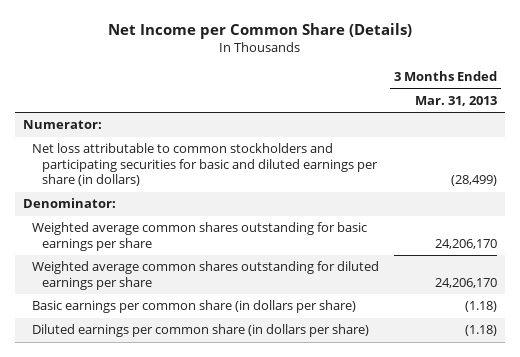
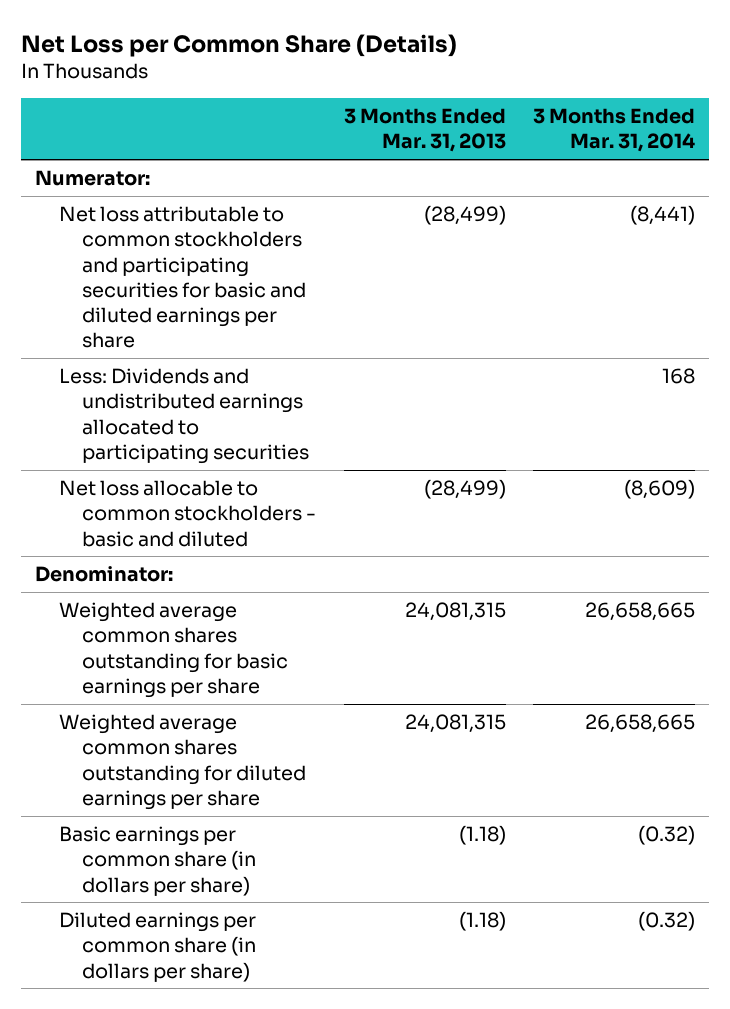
[107,22,412,39] Net Income per Common Share (Details) -> [21,33,458,57] Net Loss per Common Share (Details)
none -> [533,108,696,153] 3 Months Ended Mar. 31, 2014
[32,143,378,187] Net loss attributable to common stockholders and participating securities for basic and diluted earnings per share (in dollars) -> [58,206,307,349] Net loss attributable to common stockholders and participating securities for basic and diluted earnings per share
none -> [58,368,310,464] Less: Dividends and undistributed earnings allocated to participating securities
none -> [58,480,317,547] Net loss allocable to common stockholders - basic and diluted
[435,238,498,249] 24,206,170 -> [404,602,506,622] 24,081,315
[435,277,498,288] 24,206,170 -> [404,714,506,734] 24,081,315

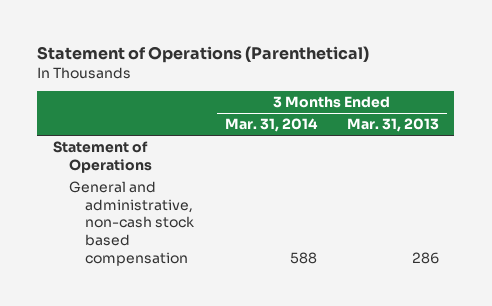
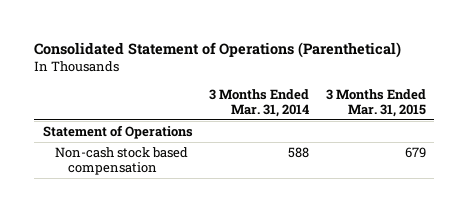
[37,45,370,63] Statement of Operations (Parenthetical) -> [34,42,402,59] Consolidated Statement of Operations (Parenthetical)
[347,118,440,133] Mar. 31, 2013 -> none
none -> [325,89,426,118] 3 Months Ended Mar. 31, 2015
[68,180,195,266] General and administrative, non-cash stock based compensation -> [55,146,189,175] Non-cash stock based compensation

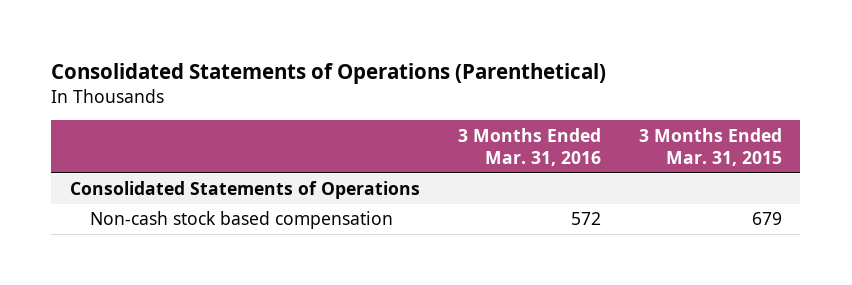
[34,42,402,59] Consolidated Statement of Operations (Parenthetical) -> [51,62,607,84] Consolidated Statements of Operations (Parenthetical)
[209,89,310,118] 3 Months Ended Mar. 31, 2014 -> none
none -> [457,127,601,166] 3 Months Ended Mar. 31, 2016
[42,124,193,139] Statement of Operations -> [70,181,421,200] Consolidated Statements of Operations

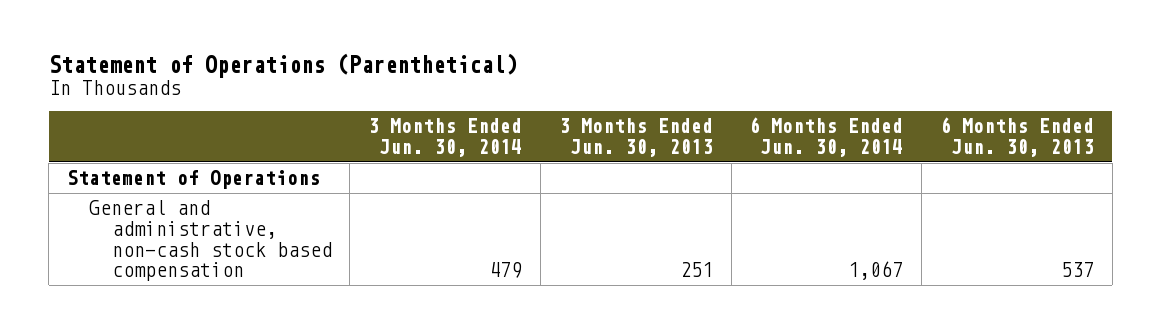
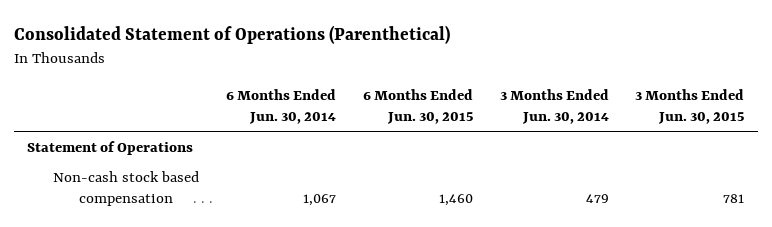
[48,53,517,79] Statement of Operations (Parenthetical) -> [13,25,450,45] Consolidated Statement of Operations (Parenthetical)
[558,118,713,157] 3 Months Ended Jun. 30, 2013 -> none
[939,117,1094,157] 6 Months Ended Jun. 30, 2013 -> none
none -> [362,89,473,125] 6 Months Ended Jun. 30, 2015
none -> [635,89,745,125] 3 Months Ended Jun. 30, 2015
[89,200,332,282] General and administrative, non-cash stock based compensation -> [53,170,200,206] Non-cash stock based compensation

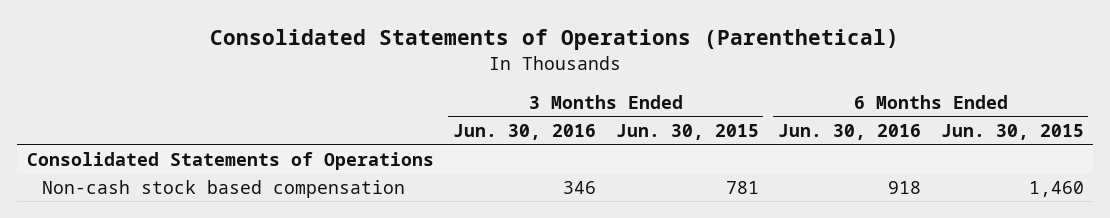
[13,25,450,45] Consolidated Statement of Operations (Parenthetical) -> [210,29,900,51] Consolidated Statements of Operations (Parenthetical)
[226,89,337,125] 6 Months Ended Jun. 30, 2014 -> none
[499,89,609,125] 3 Months Ended Jun. 30, 2014 -> none
none -> [453,123,597,140] Jun. 30, 2016
none -> [778,123,922,140] Jun. 30, 2016
[27,140,194,155] Statement of Operations -> [26,151,434,170] Consolidated Statements of Operations

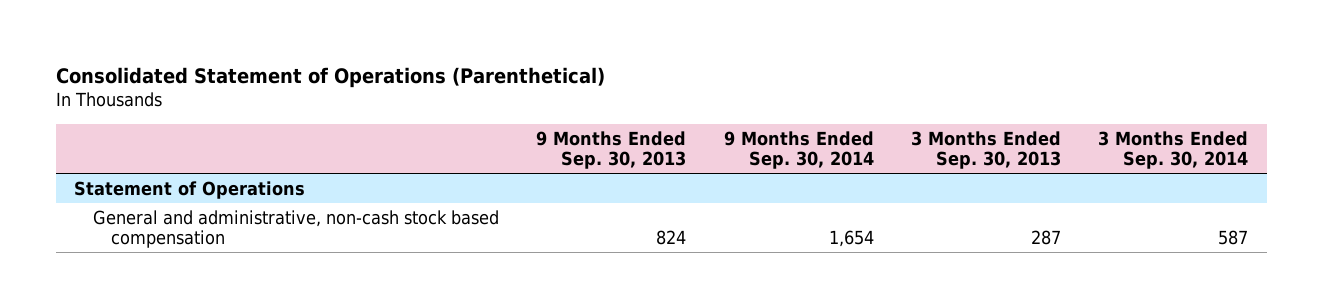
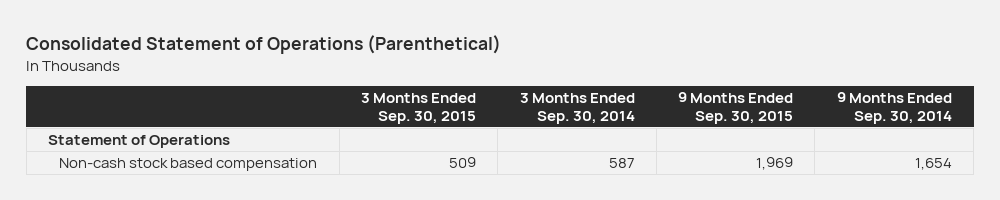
[536,130,687,170] 9 Months Ended Sep. 30, 2013 -> none
[910,130,1061,170] 3 Months Ended Sep. 30, 2013 -> none
none -> [360,92,476,125] 3 Months Ended Sep. 30, 2015
none -> [678,91,794,125] 9 Months Ended Sep. 30, 2015
[92,209,499,249] General and administrative, non-cash stock based compensation -> [59,157,318,171] Non-cash stock based compensation

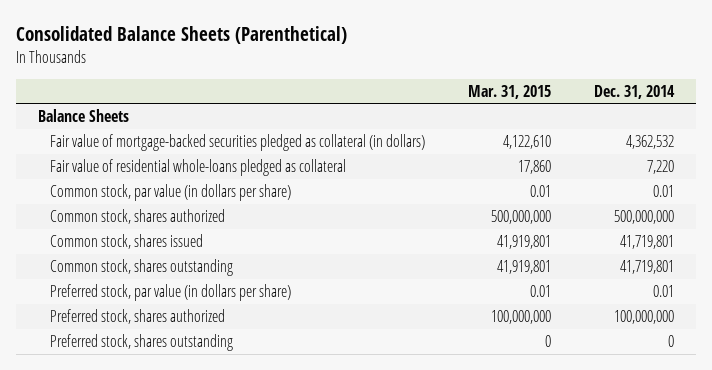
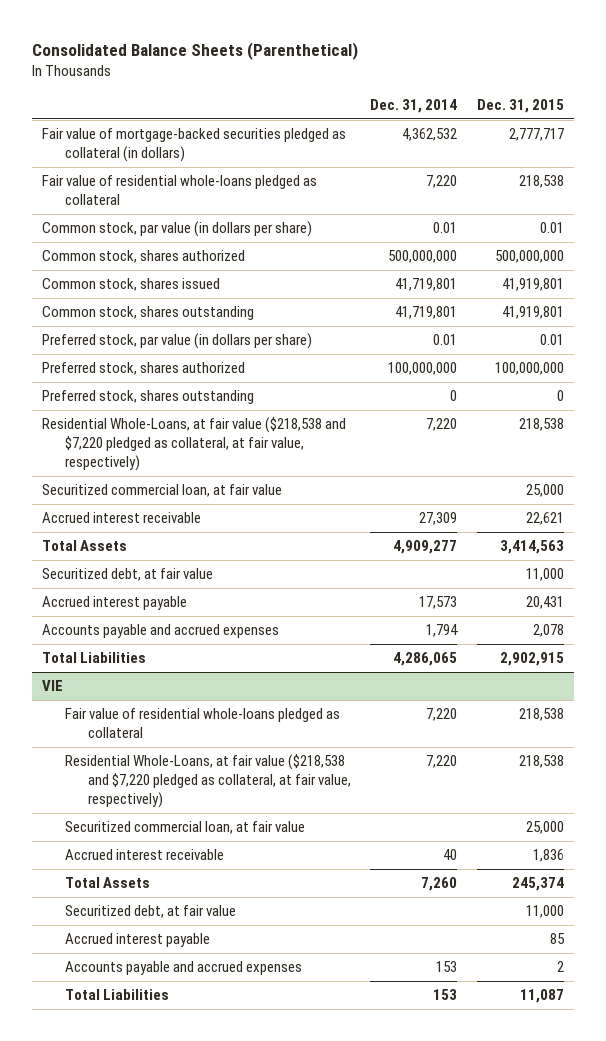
[467,84,551,99] Mar. 31, 2015 -> none
none -> [476,98,564,113] Dec. 31, 2015
[37,108,129,122] Balance Sheets -> none
none -> [42,417,347,472] Residential Whole-Loans, at fair value ($218,538 and $7,220 pledged as collateral, at fair value, respectively)
none -> [42,484,283,498] Securitized commercial loan, at fair value
none -> [42,512,202,524] Accrued interest receivable
none -> [42,540,128,552] Total Assets
none -> [42,568,214,582] Securitized debt, at fair value
none -> [42,596,188,611] Accrued interest payable
none -> [42,624,280,639] Accounts payable and accrued expenses
none -> [42,652,147,664] Total Liabilities
none -> [42,680,64,692] VIE
none -> [65,708,341,739] Fair value of residential whole-loans pledged as collateral
none -> [65,754,351,809] Residential Whole-Loans, at fair value ($218,538 and $7,220 pledged as collateral, at fair value, respectively)
none -> [65,821,306,835] Securitized commercial loan, at fair value
none -> [65,849,225,861] Accrued interest receivable
none -> [65,877,151,889] Total Assets
none -> [65,905,237,919] Securitized debt, at fair value
none -> [65,933,211,948] Accrued interest payable
none -> [65,961,303,976] Accounts payable and accrued expenses
none -> [65,989,170,1001] Total Liabilities

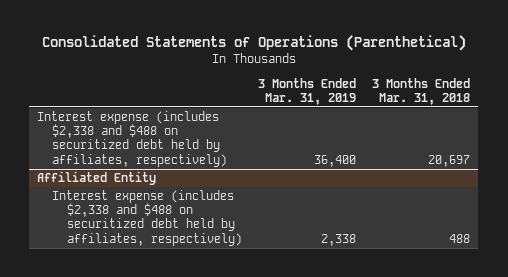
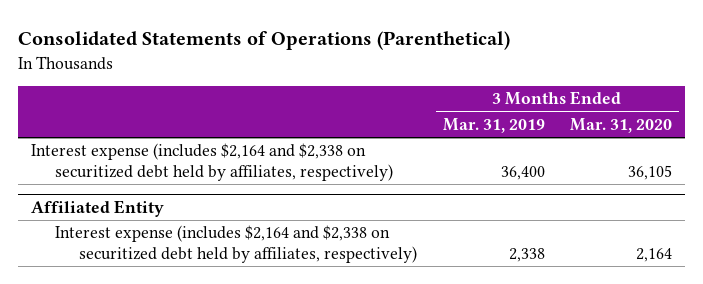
[372,77,471,106] 3 Months Ended Mar. 31, 2018 -> none
none -> [570,117,673,133] Mar. 31, 2020
[37,111,228,167] Interest expense (includes $2,338 and $488 on securitized debt held by affiliates, respectively) -> [30,143,393,182] Interest expense (includes $2,164 and $2,338 on securitized debt held by affiliates, respectively)
[52,190,242,246] Interest expense (includes $2,338 and $488 on securitized debt held by affiliates, respectively) -> [54,225,417,264] Interest expense (includes $2,164 and $2,338 on securitized debt held by affiliates, respectively)

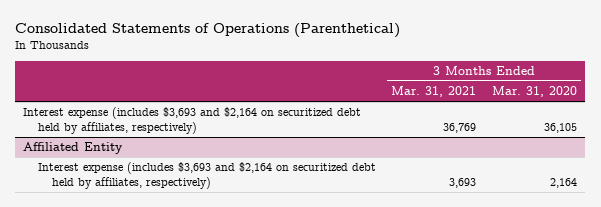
[442,117,545,133] Mar. 31, 2019 -> none
none -> [391,86,477,98] Mar. 31, 2021
[30,143,393,182] Interest expense (includes $2,164 and $2,338 on securitized debt held by affiliates, respectively) -> [23,107,362,135] Interest expense (includes $3,693 and $2,164 on securitized debt held by affiliates, respectively)
[54,225,417,264] Interest expense (includes $2,164 and $2,338 on securitized debt held by affiliates, respectively) -> [37,162,376,190] Interest expense (includes $3,693 and $2,164 on securitized debt held by affiliates, respectively)

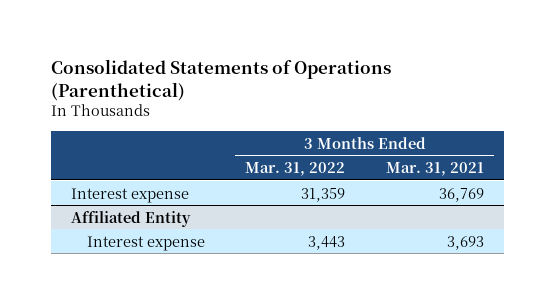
[492,86,578,98] Mar. 31, 2020 -> none
none -> [245,162,346,177] Mar. 31, 2022
[23,107,362,135] Interest expense (includes $3,693 and $2,164 on securitized debt held by affiliates, respectively) -> [71,187,190,203] Interest expense
[37,162,376,190] Interest expense (includes $3,693 and $2,164 on securitized debt held by affiliates, respectively) -> [87,235,206,251] Interest expense

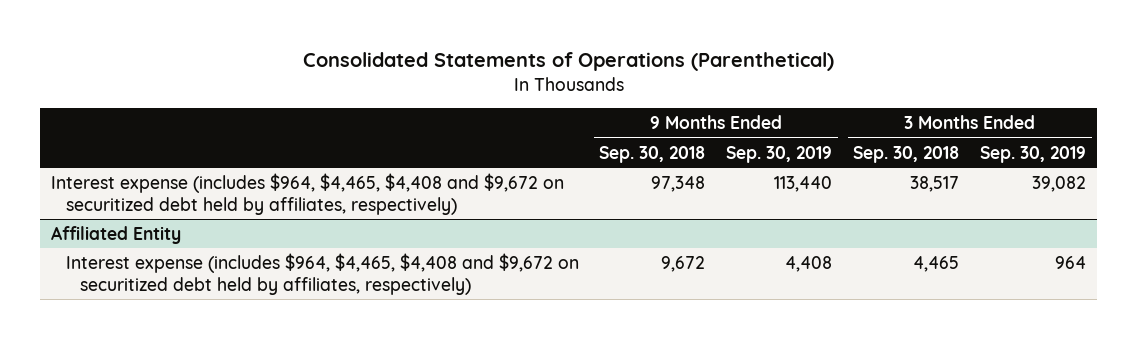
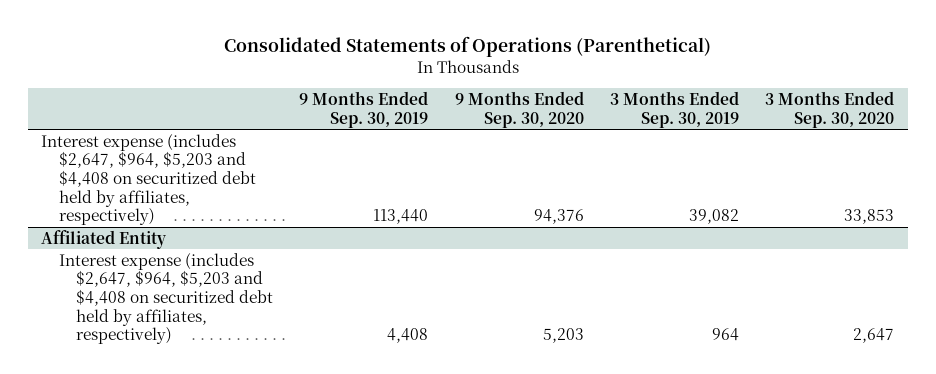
[599,145,706,163] Sep. 30, 2018 -> none
[853,145,960,163] Sep. 30, 2018 -> none
none -> [454,90,584,128] 9 Months Ended Sep. 30, 2020
none -> [765,90,895,128] 3 Months Ended Sep. 30, 2020
[50,172,564,215] Interest expense (includes $964, $4,465, $4,408 and $9,672 on securitized debt held by affiliates, respectively) -> [41,133,256,226] Interest expense (includes $2,647, $964, $5,203 and $4,408 on securitized debt held by affiliates, respectively)
[65,252,579,295] Interest expense (includes $964, $4,465, $4,408 and $9,672 on securitized debt held by affiliates, respectively) -> [58,252,273,345] Interest expense (includes $2,647, $964, $5,203 and $4,408 on securitized debt held by affiliates, respectively)

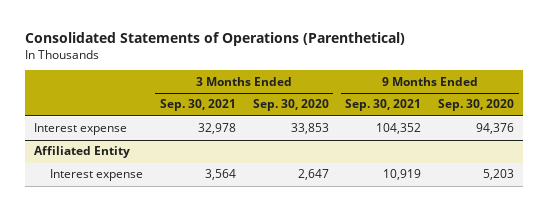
[299,90,429,128] 9 Months Ended Sep. 30, 2019 -> none
[610,90,740,128] 3 Months Ended Sep. 30, 2019 -> none
none -> [159,99,236,112] Sep. 30, 2021
none -> [345,99,422,112] Sep. 30, 2021
[41,133,256,226] Interest expense (includes $2,647, $964, $5,203 and $4,408 on securitized debt held by affiliates, respectively) -> [33,123,127,136] Interest expense
[58,252,273,345] Interest expense (includes $2,647, $964, $5,203 and $4,408 on securitized debt held by affiliates, respectively) -> [49,169,143,182] Interest expense

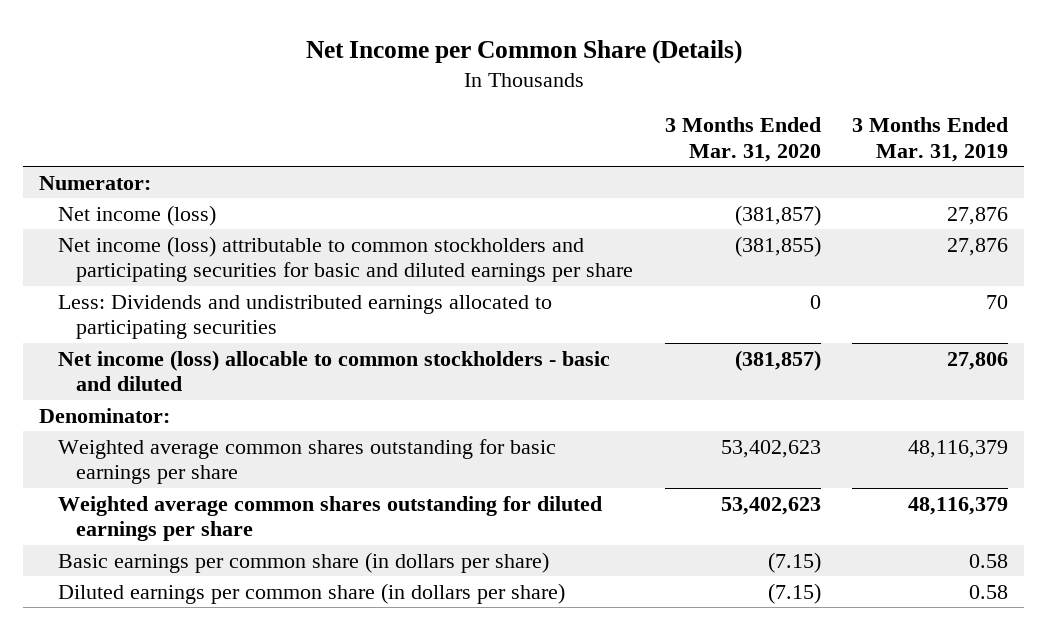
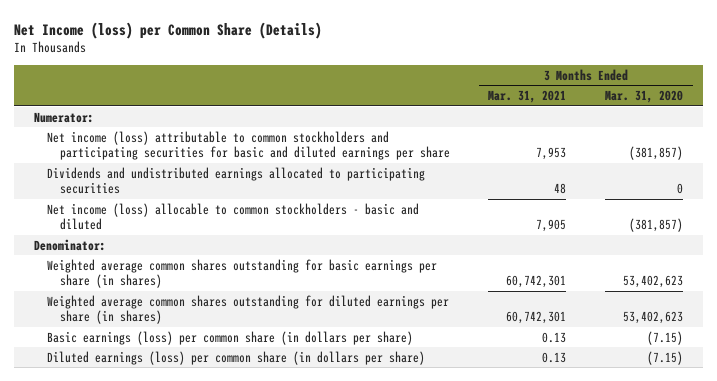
[305,39,742,64] Net Income per Common Share (Details) -> [14,21,323,39] Net Income (loss) per Common Share (Details)
[852,117,1009,162] 3 Months Ended Mar. 31, 2019 -> none
none -> [488,90,567,104] Mar. 31, 2021
[57,235,634,283] Net income (loss) attributable to common stockholders and participating securities for basic and diluted earnings per share -> none
[57,204,216,226] Net income (loss) -> [46,130,450,161] Net income (loss) attributable to common stockholders and participating securities for basic and diluted earnings per share
[57,294,552,340] Less: Dividends and undistributed earnings allocated to participating securities -> [46,166,425,195] Dividends and undistributed earnings allocated to participating securities
[57,438,556,485] Weighted average common shares outstanding for basic earnings per share -> [46,258,437,289] Weighted average common shares outstanding for basic earnings per share (in shares)
[57,495,602,542] Weighted average common shares outstanding for diluted earnings per share -> [46,294,449,325] Weighted average common shares outstanding for diluted earnings per share (in shares)
[57,551,549,573] Basic earnings per common share (in dollars per share) -> [46,330,413,345] Basic earnings (loss) per common share (in dollars per share)
[57,582,565,604] Diluted earnings per common share (in dollars per share) -> [46,350,425,365] Diluted earnings (loss) per common share (in dollars per share)

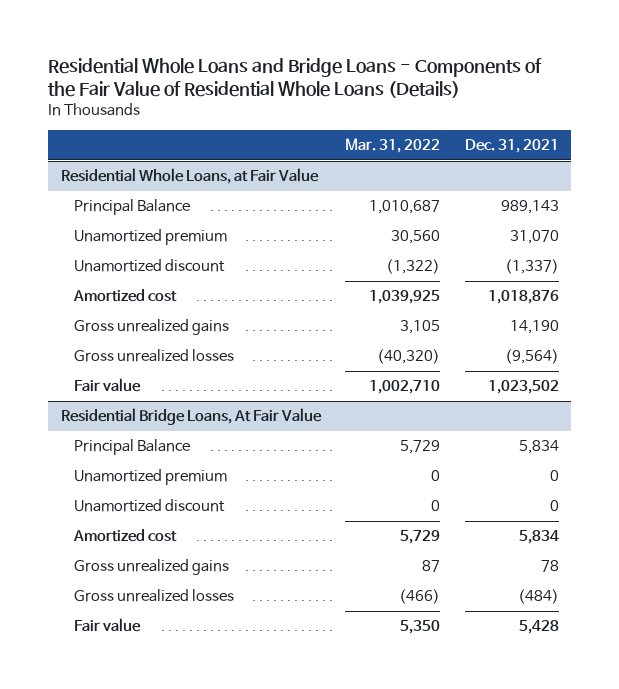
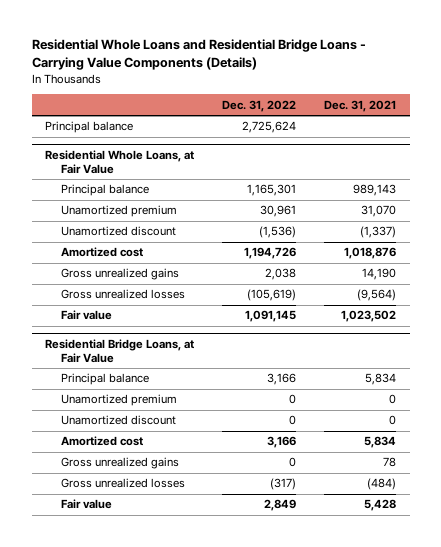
[48,57,543,98] Residential Whole Loans and Bridge Loans - Components of the Fair Value of Residential Whole Loans (Details) -> [31,39,366,71] Residential Whole Loans and Residential Bridge Loans - Carrying Value Components (Details)
[345,138,441,154] Mar. 31, 2022 -> none
none -> [222,99,297,112] Dec. 31, 2022
none -> [45,121,134,134] Principal balance
[74,199,191,216] Principal Balance -> [60,184,149,197] Principal balance
[60,408,322,426] Residential Bridge Loans, At Fair Value -> [45,338,195,364] Residential Bridge Loans, at Fair Value
[74,439,191,456] Principal Balance -> [60,373,149,386] Principal balance

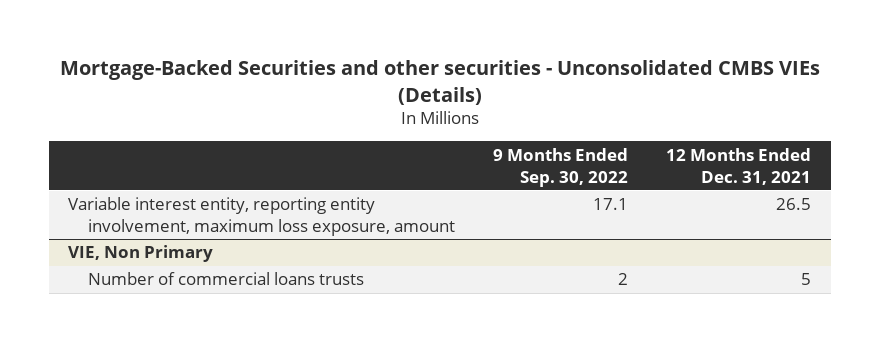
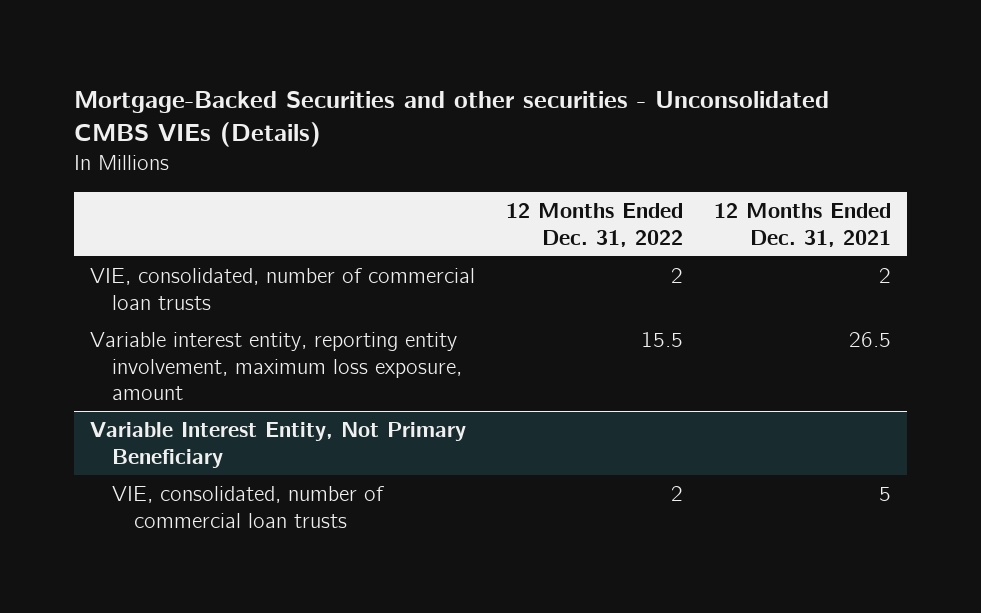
[493,147,629,187] 9 Months Ended Sep. 30, 2022 -> none
none -> [506,203,684,247] 12 Months Ended Dec. 31, 2022
none -> [89,268,475,310] VIE, consolidated, number of commercial loan trusts
[68,245,214,263] VIE, Non Primary -> [89,422,466,468] Variable Interest Entity, Not Primary Beneficiary
[87,272,364,286] Number of commercial loans trusts -> [112,486,385,528] VIE, consolidated, number of commercial loan trusts

